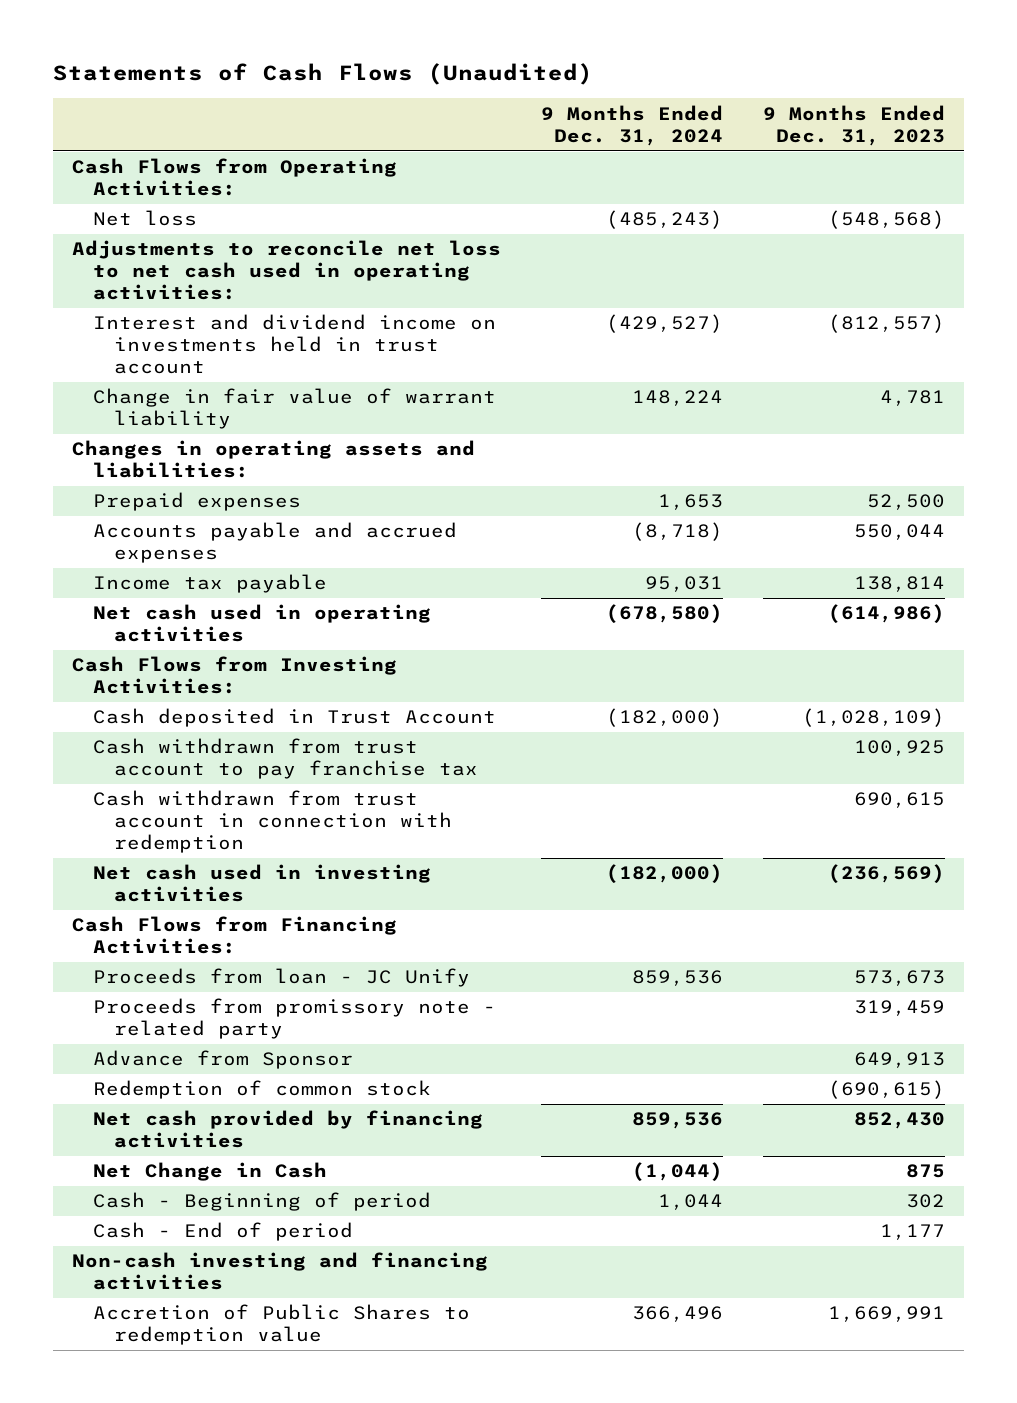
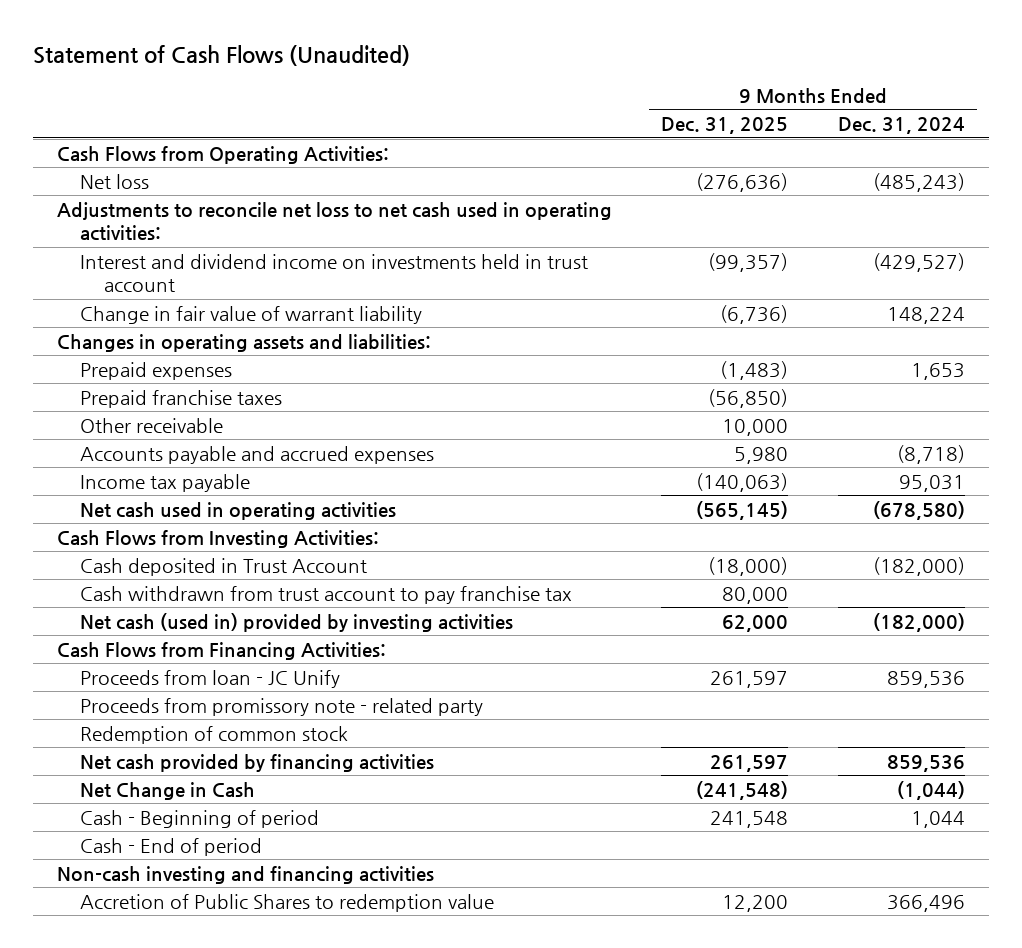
[52,63,593,86] Statements of Cash Flows (Unaudited) -> [32,45,410,67] Statement of Cash Flows (Unaudited)
[762,104,945,146] 9 Months Ended Dec. 31, 2023 -> none
none -> [661,117,789,135] Dec. 31, 2025
none -> [80,389,283,408] Prepaid franchise taxes
none -> [80,417,224,433] Other receivable
[93,790,453,854] Cash withdrawn from trust account in connection with redemption -> none
[93,864,432,903] Net cash used in investing activities -> [80,612,514,632] Net cash (used in) provided by investing activities
[93,1050,354,1070] Advance from Sponsor -> none

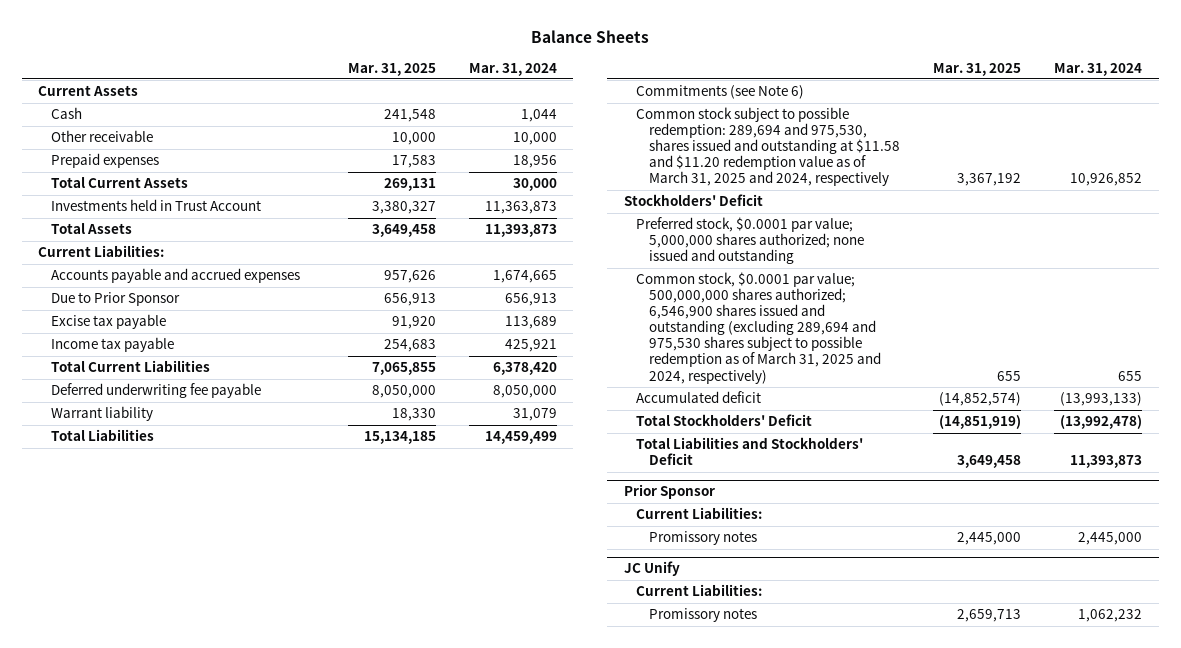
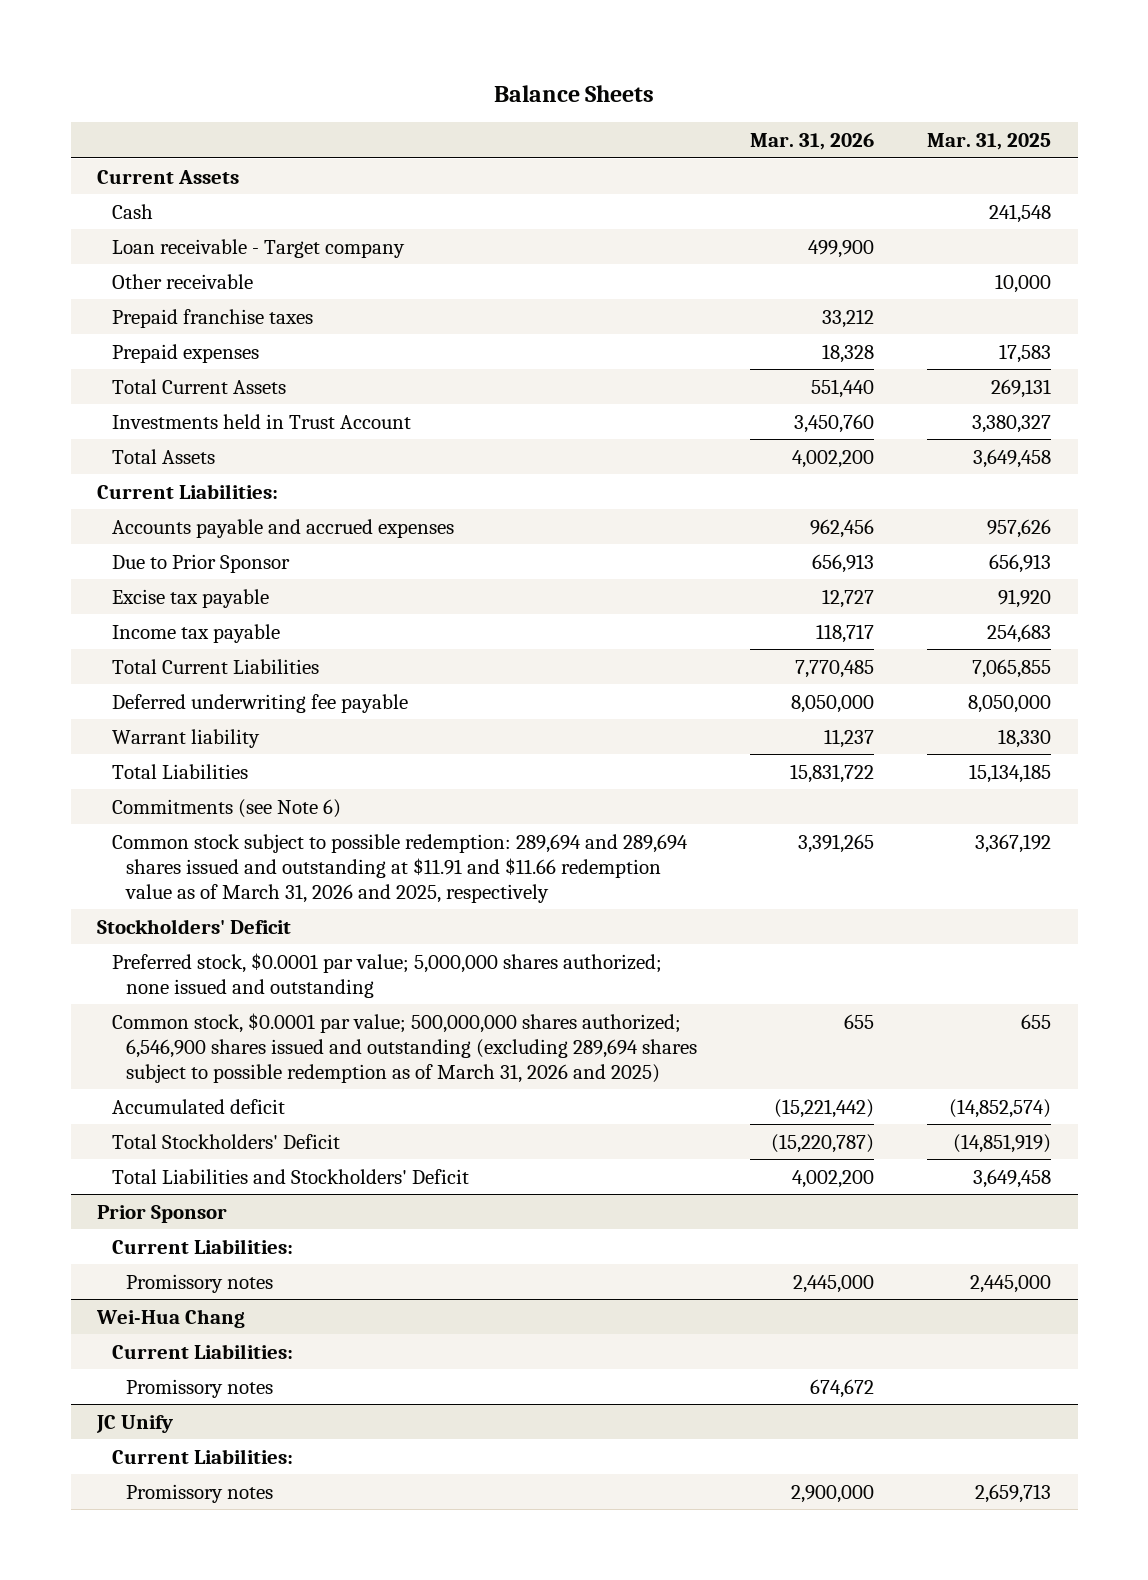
[468,62,557,76] Mar. 31, 2024 -> none
none -> [750,132,875,150] Mar. 31, 2026
none -> [111,238,405,258] Loan receivable - Target company
none -> [111,308,313,328] Prepaid franchise taxes
[636,107,900,187] Common stock subject to possible redemption: 289,694 and 975,530, shares issued and outstanding at $11.58 and $11.20 redemption value as of March 31, 2025 and 2024, respectively -> [111,833,688,903] Common stock subject to possible redemption: 289,694 and 289,694 shares issued and outstanding at $11.91 and $11.66 redemption value as of March 31, 2026 and 2025, respectively
[636,272,881,384] Common stock, $0.0001 par value; 500,000,000 shares authorized; 6,546,900 shares issued and outstanding (excluding 289,694 and 975,530 shares subject to possible redemption as of March 31, 2025 and 2024, respectively) -> [111,1012,698,1083] Common stock, $0.0001 par value; 500,000,000 shares authorized; 6,546,900 shares issued and outstanding (excluding 289,694 shares subject to possible redemption as of March 31, 2026 and 2025)
none -> [95,1308,245,1328] Wei-Hua Chang
none -> [111,1343,293,1359] Current Liabilities:
none -> [126,1378,274,1398] Promissory notes

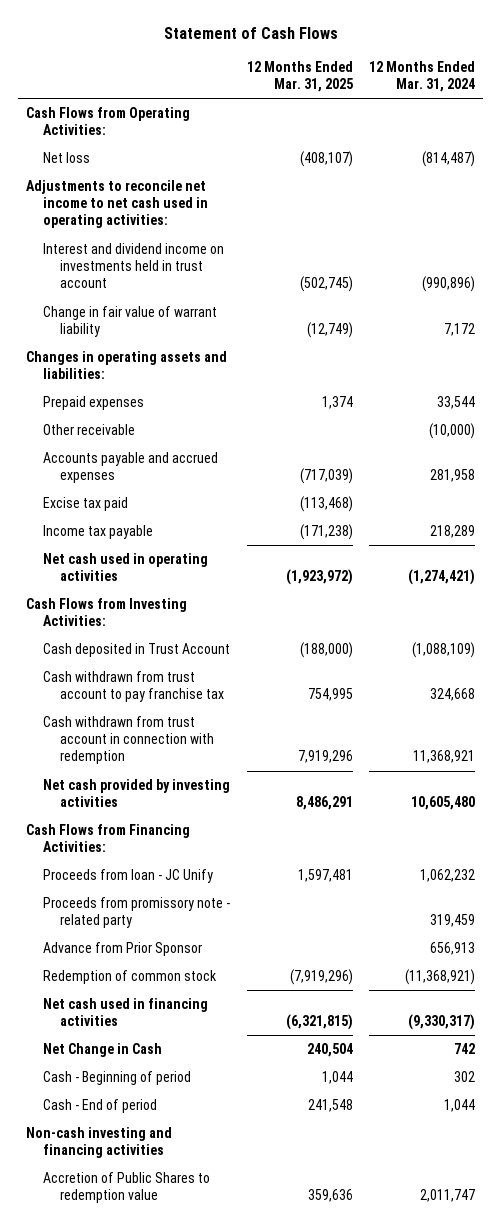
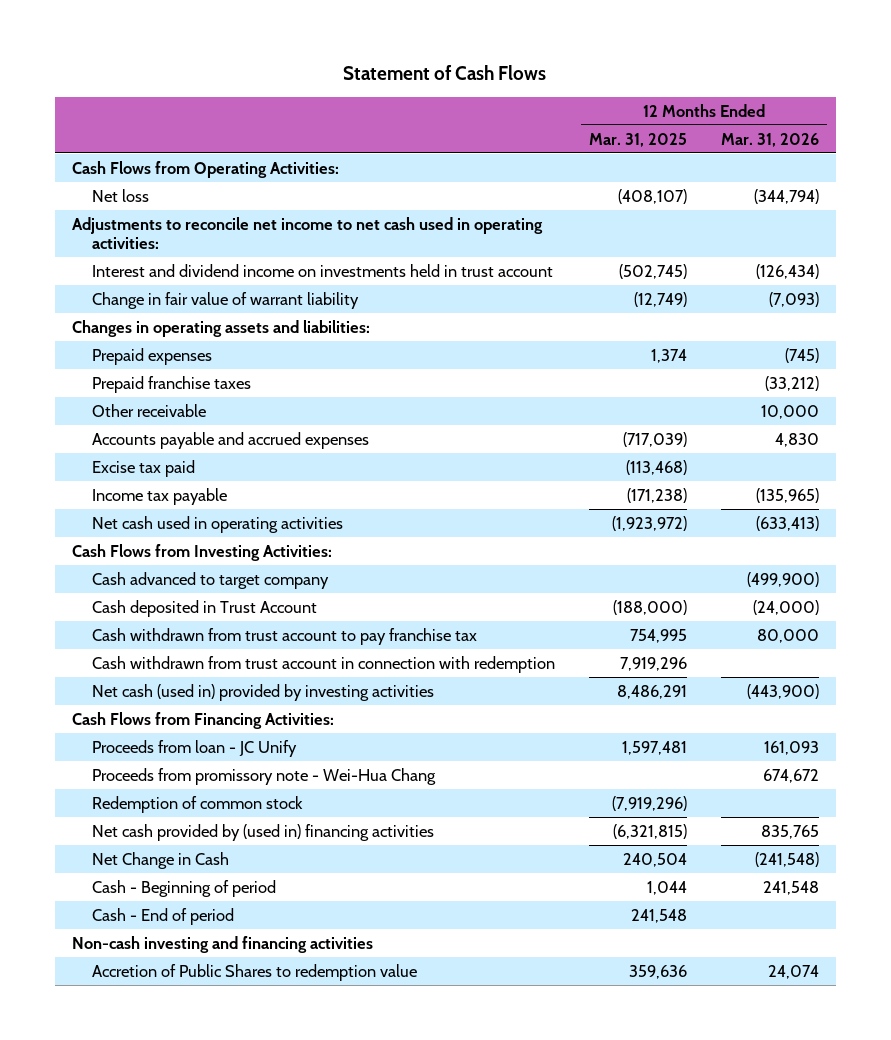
[369,61,476,93] 12 Months Ended Mar. 31, 2024 -> none
none -> [720,132,819,147] Mar. 31, 2026
none -> [92,375,252,393] Prepaid franchise taxes
none -> [92,571,330,589] Cash advanced to target company
[43,778,231,808] Net cash provided by investing activities -> [92,683,435,701] Net cash (used in) provided by investing activities
[43,941,203,956] Advance from Prior Sponsor -> none
[43,896,231,929] Proceeds from promissory note - related party -> [92,767,437,785] Proceeds from promissory note - Wei-Hua Chang
[43,997,209,1027] Net cash used in financing activities -> [92,823,435,841] Net cash provided by (used in) financing activities

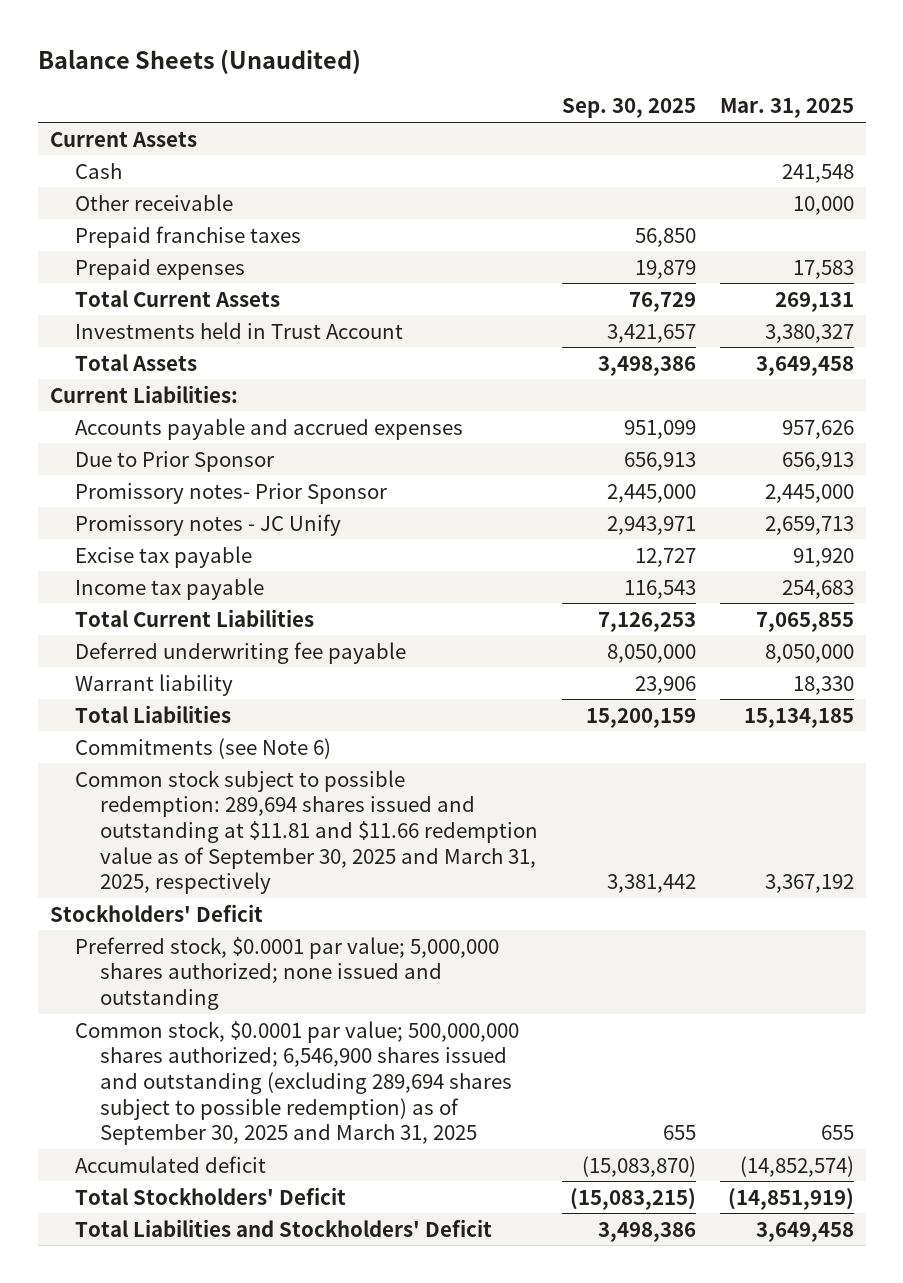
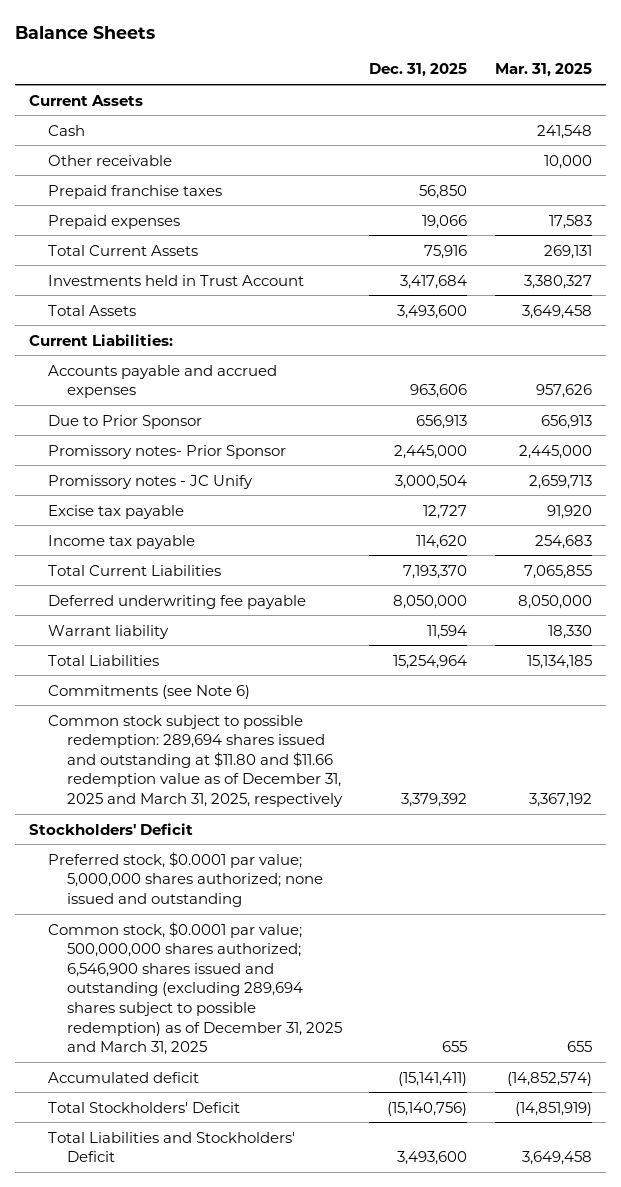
[37,49,361,75] Balance Sheets (Unaudited) -> [15,25,156,39] Balance Sheets
[561,98,696,119] Sep. 30, 2025 -> none
none -> [369,63,468,78] Dec. 31, 2025
[74,769,538,895] Common stock subject to possible redemption: 289,694 shares issued and outstanding at $11.81 and $11.66 redemption value as of September 30, 2025 and March 31, 2025, respectively -> [47,714,343,808] Common stock subject to possible redemption: 289,694 shares issued and outstanding at $11.80 and $11.66 redemption value as of December 31, 2025 and March 31, 2025, respectively
[74,1020,519,1146] Common stock, $0.0001 par value; 500,000,000 shares authorized; 6,546,900 shares issued and outstanding (excluding 289,694 shares subject to possible redemption) as of September 30, 2025 and March 31, 2025 -> [47,921,342,1056] Common stock, $0.0001 par value; 500,000,000 shares authorized; 6,546,900 shares issued and outstanding (excluding 289,694 shares subject to possible redemption) as of December 31, 2025 and March 31, 2025

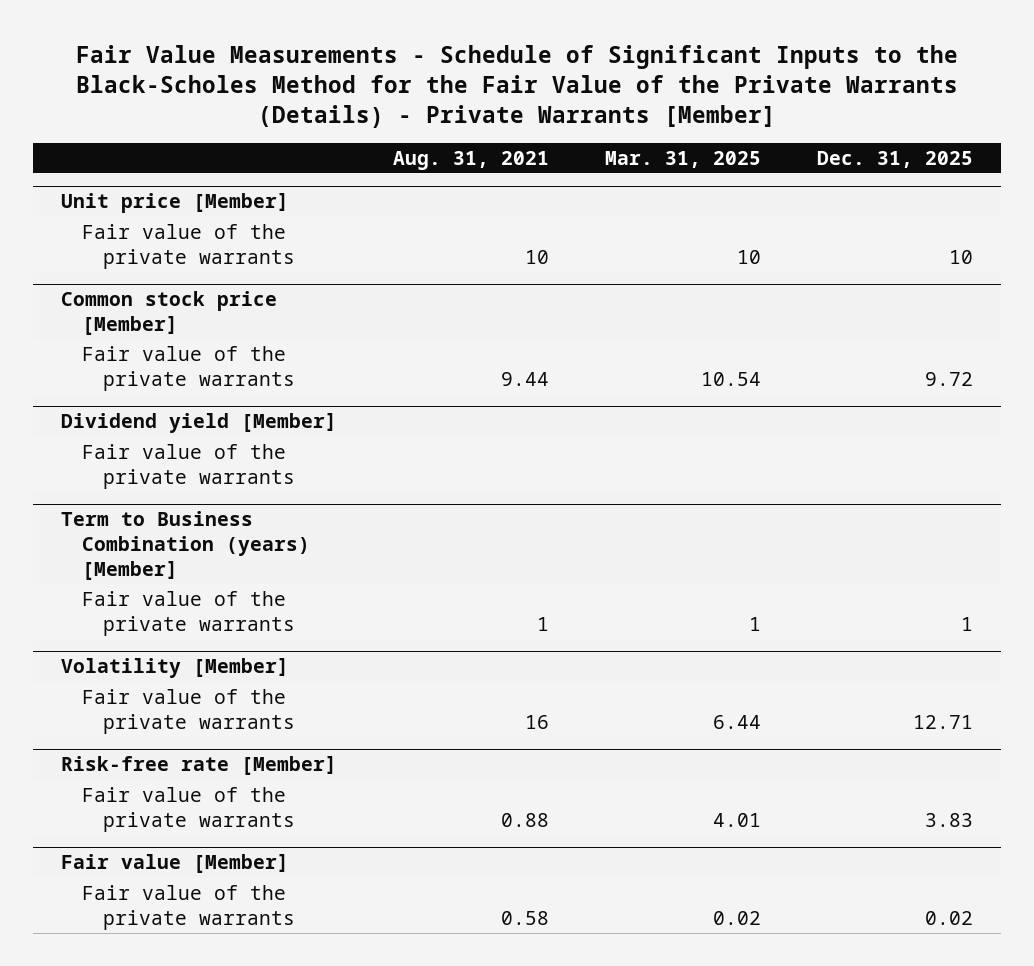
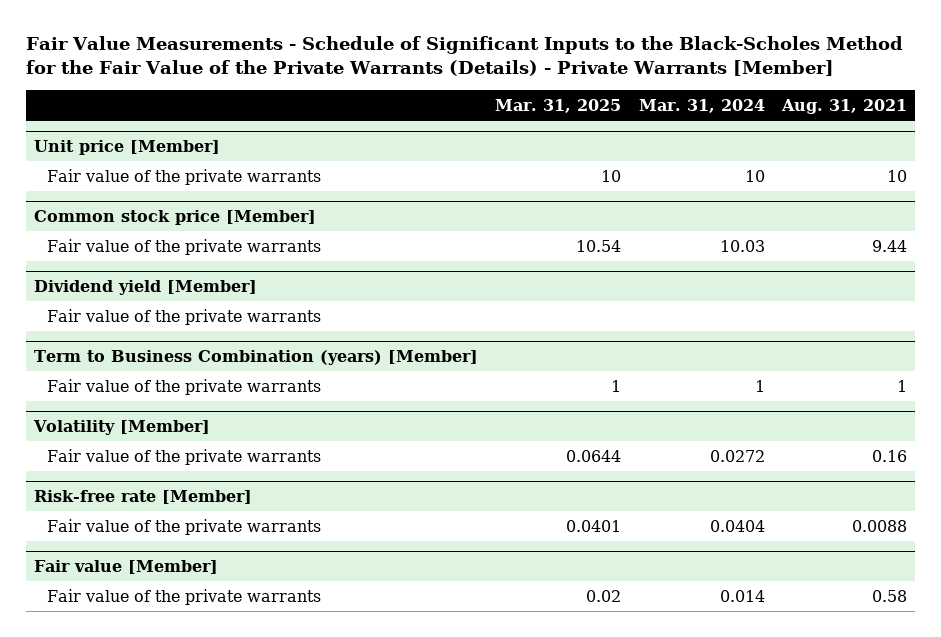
[817,150,974,168] Dec. 31, 2025 -> none
none -> [638,98,765,113] Mar. 31, 2024
[524,714,549,729] 16 -> [871,449,907,462] 0.16
[713,714,762,729] 6.44 -> [566,449,622,462] 0.0644
[500,812,549,827] 0.88 -> [851,519,907,532] 0.0088
[713,812,762,827] 4.01 -> [566,519,622,532] 0.0401

